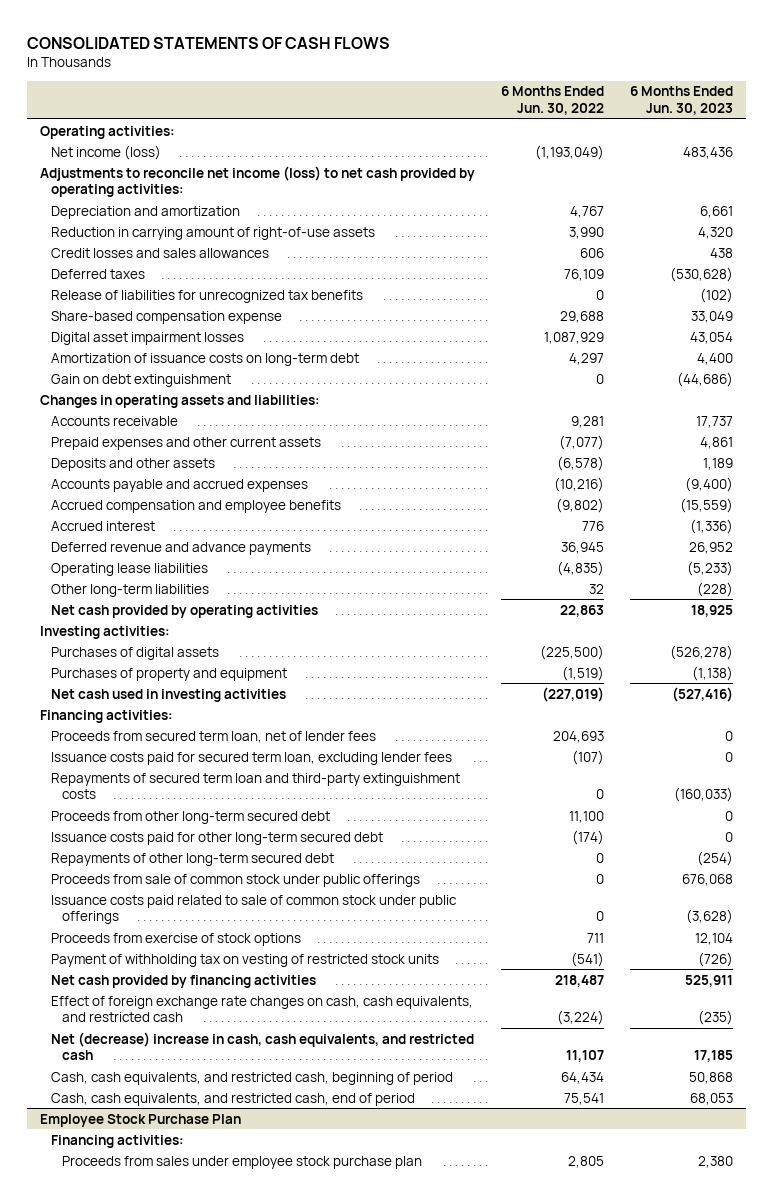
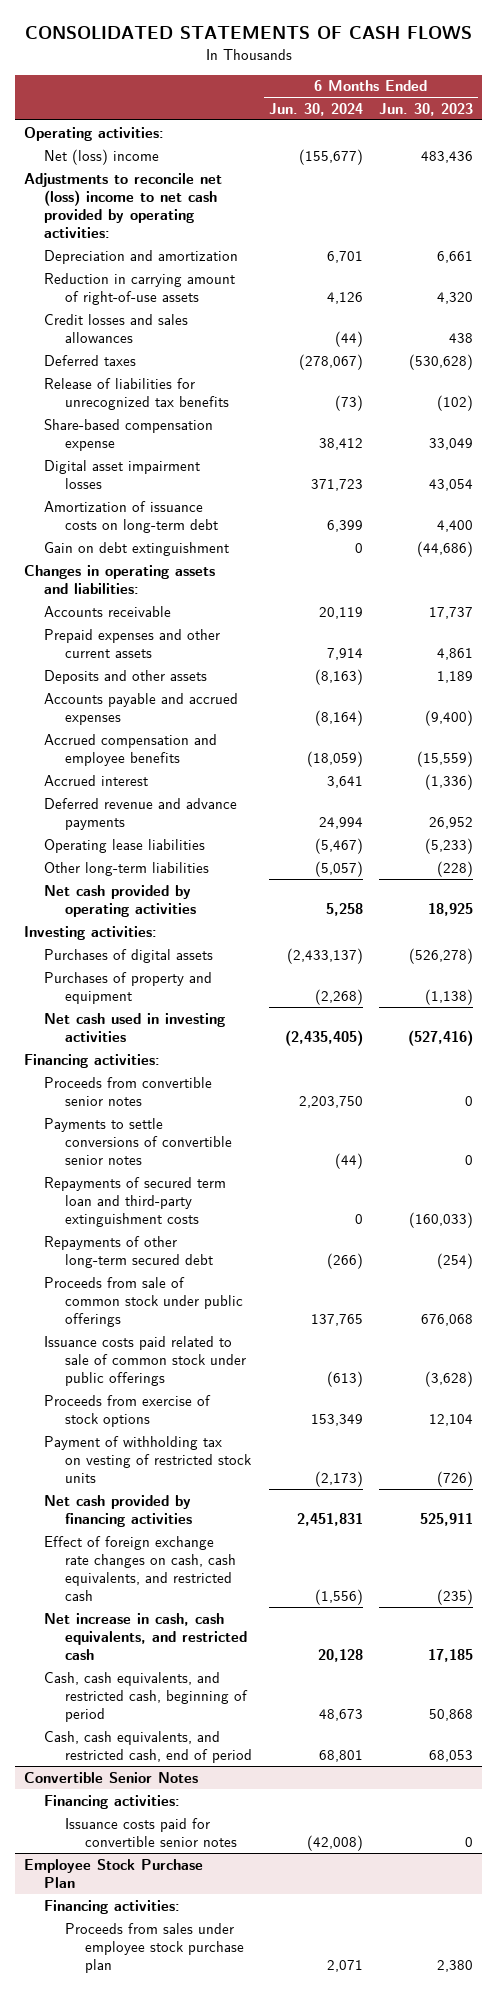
[500,86,604,116] 6 Months Ended Jun. 30, 2022 -> none
none -> [268,102,363,116] Jun. 30, 2024
[51,144,162,160] Net income (loss) -> [44,148,160,165] Net (loss) income
[40,165,476,198] Adjustments to reconcile net income (loss) to net cash provided by operating activities: -> [23,172,222,239] Adjustments to reconcile net (loss) income to net cash provided by operating activities:
[51,730,377,743] Proceeds from secured term loan, net of lender fees -> none
[51,751,453,765] Issuance costs paid for secured term loan, excluding lender fees -> none
none -> [44,1076,213,1106] Proceeds from convertible senior notes
none -> [44,1117,232,1165] Payments to settle conversions of convertible senior notes
[51,810,331,824] Proceeds from other long-term secured debt -> none
[51,831,384,845] Issuance costs paid for other long-term secured debt -> none
[51,1031,475,1061] Net (decrease) increase in cash, cash equivalents, and restricted cash -> [44,1612,247,1660] Net increase in cash, cash equivalents, and restricted cash
none -> [23,1771,198,1783] Convertible Senior Notes
none -> [44,1794,181,1809] Financing activities:
none -> [64,1817,238,1847] Issuance costs paid for convertible senior notes

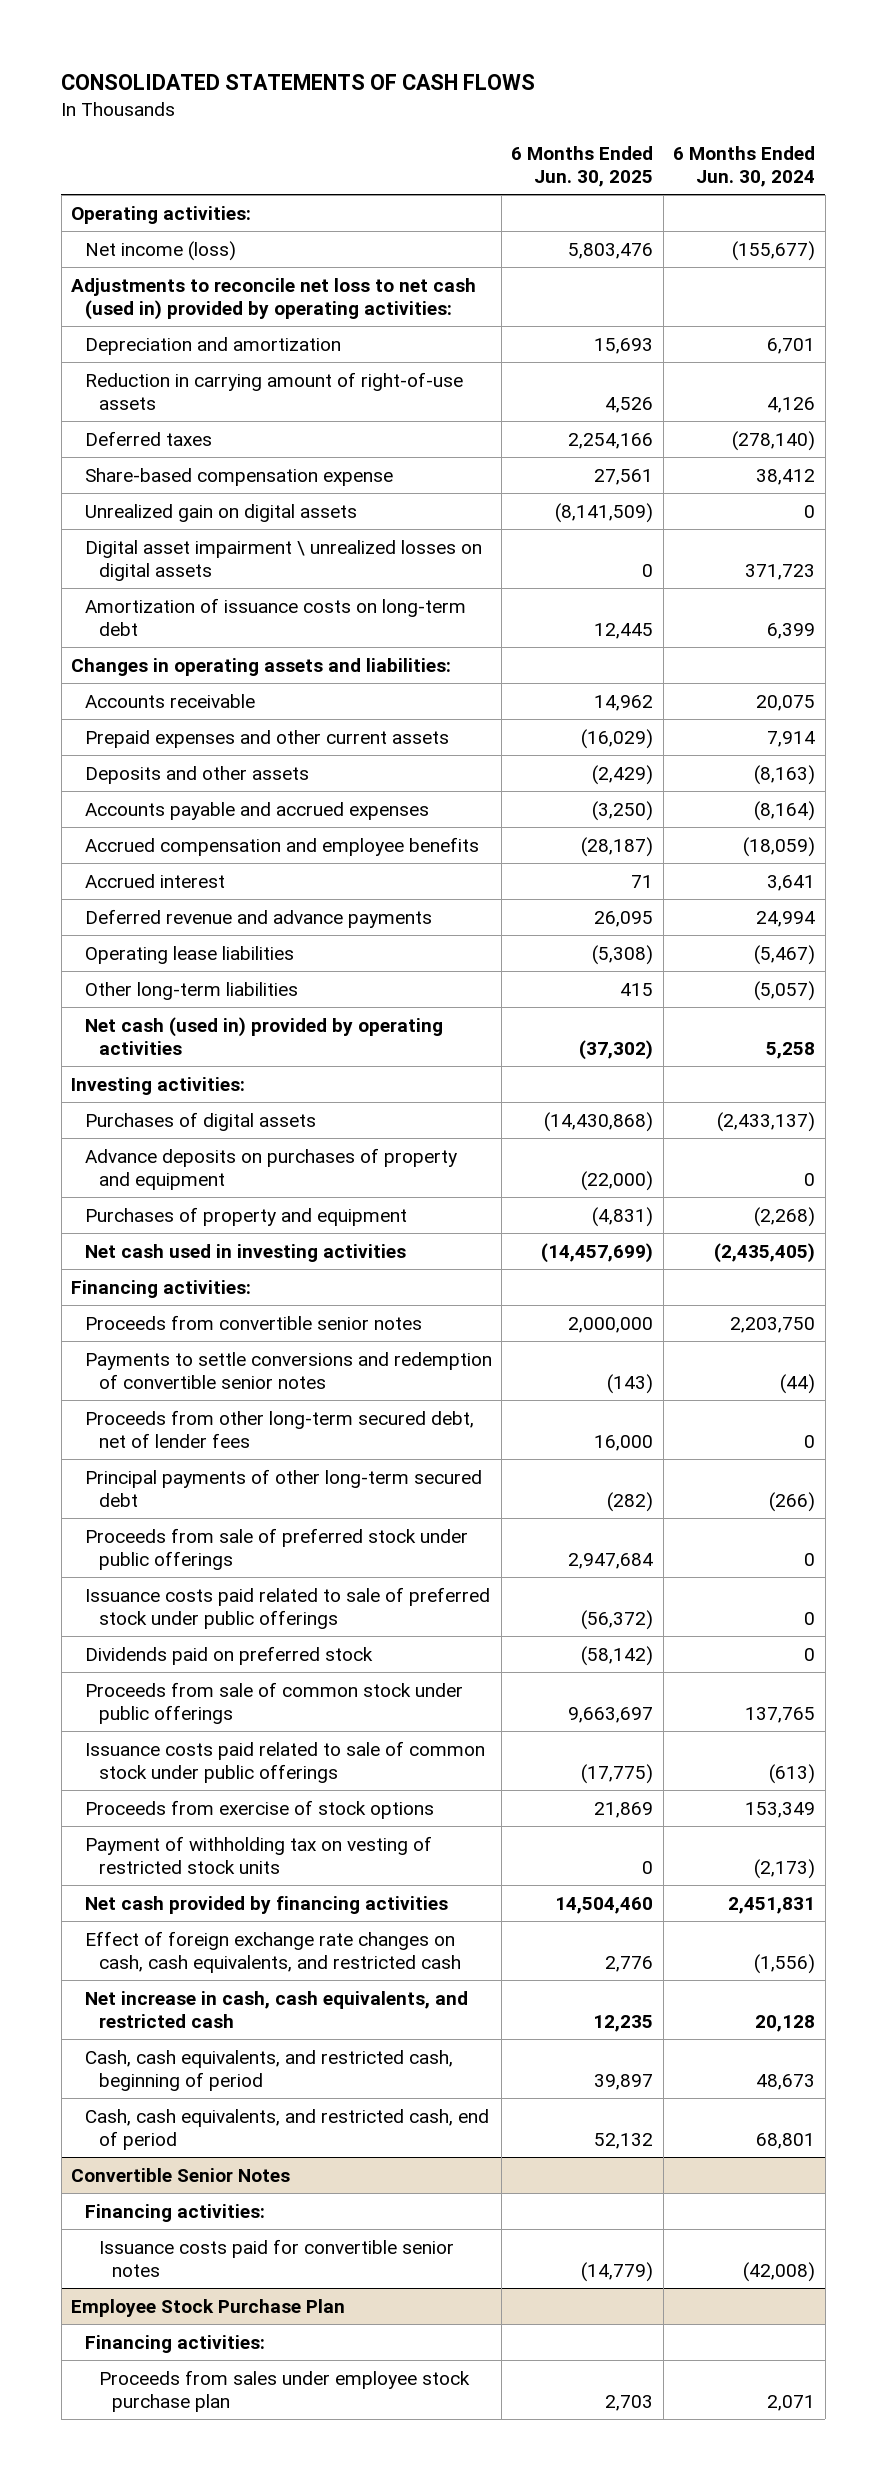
[379,102,474,116] Jun. 30, 2023 -> none
none -> [511,145,654,187] 6 Months Ended Jun. 30, 2025
[44,148,160,165] Net (loss) income -> [84,240,236,261] Net income (loss)
[23,172,222,239] Adjustments to reconcile net (loss) income to net cash provided by operating activities: -> [70,277,476,320] Adjustments to reconcile net loss to net cash (used in) provided by operating activities:
[44,313,189,343] Credit losses and sales allowances -> none
[44,377,229,410] Release of liabilities for unrecognized tax benefits -> none
[298,353,363,370] (278,067) -> [732,430,816,451] (278,140)
none -> [84,503,357,522] Unrealized gain on digital assets
[44,459,201,489] Digital asset impairment losses -> [84,539,482,581] Digital asset impairment \ unrealized losses on digital assets
[44,541,230,556] Gain on debt extinguishment -> none
[318,606,363,619] 20,119 -> [756,694,816,711] 20,075
[44,884,196,917] Net cash provided by operating activities -> [84,1016,443,1055] Net cash (used in) provided by operating activities
none -> [84,1147,457,1190] Advance deposits on purchases of property and equipment
[44,1176,227,1227] Repayments of secured term loan and third-party extinguishment costs -> none
[44,1117,232,1165] Payments to settle conversions of convertible senior notes -> [84,1351,492,1389] Payments to settle conversions and redemption of convertible senior notes
none -> [84,1409,474,1448] Proceeds from other long-term secured debt, net of lender fees
[44,1235,213,1268] Repayments of other long-term secured debt -> [84,1468,482,1507] Principal payments of other long-term secured debt
none -> [84,1527,468,1570] Proceeds from sale of preferred stock under public offerings
none -> [84,1586,490,1629] Issuance costs paid related to sale of preferred stock under public offerings
none -> [84,1645,373,1665] Dividends paid on preferred stock

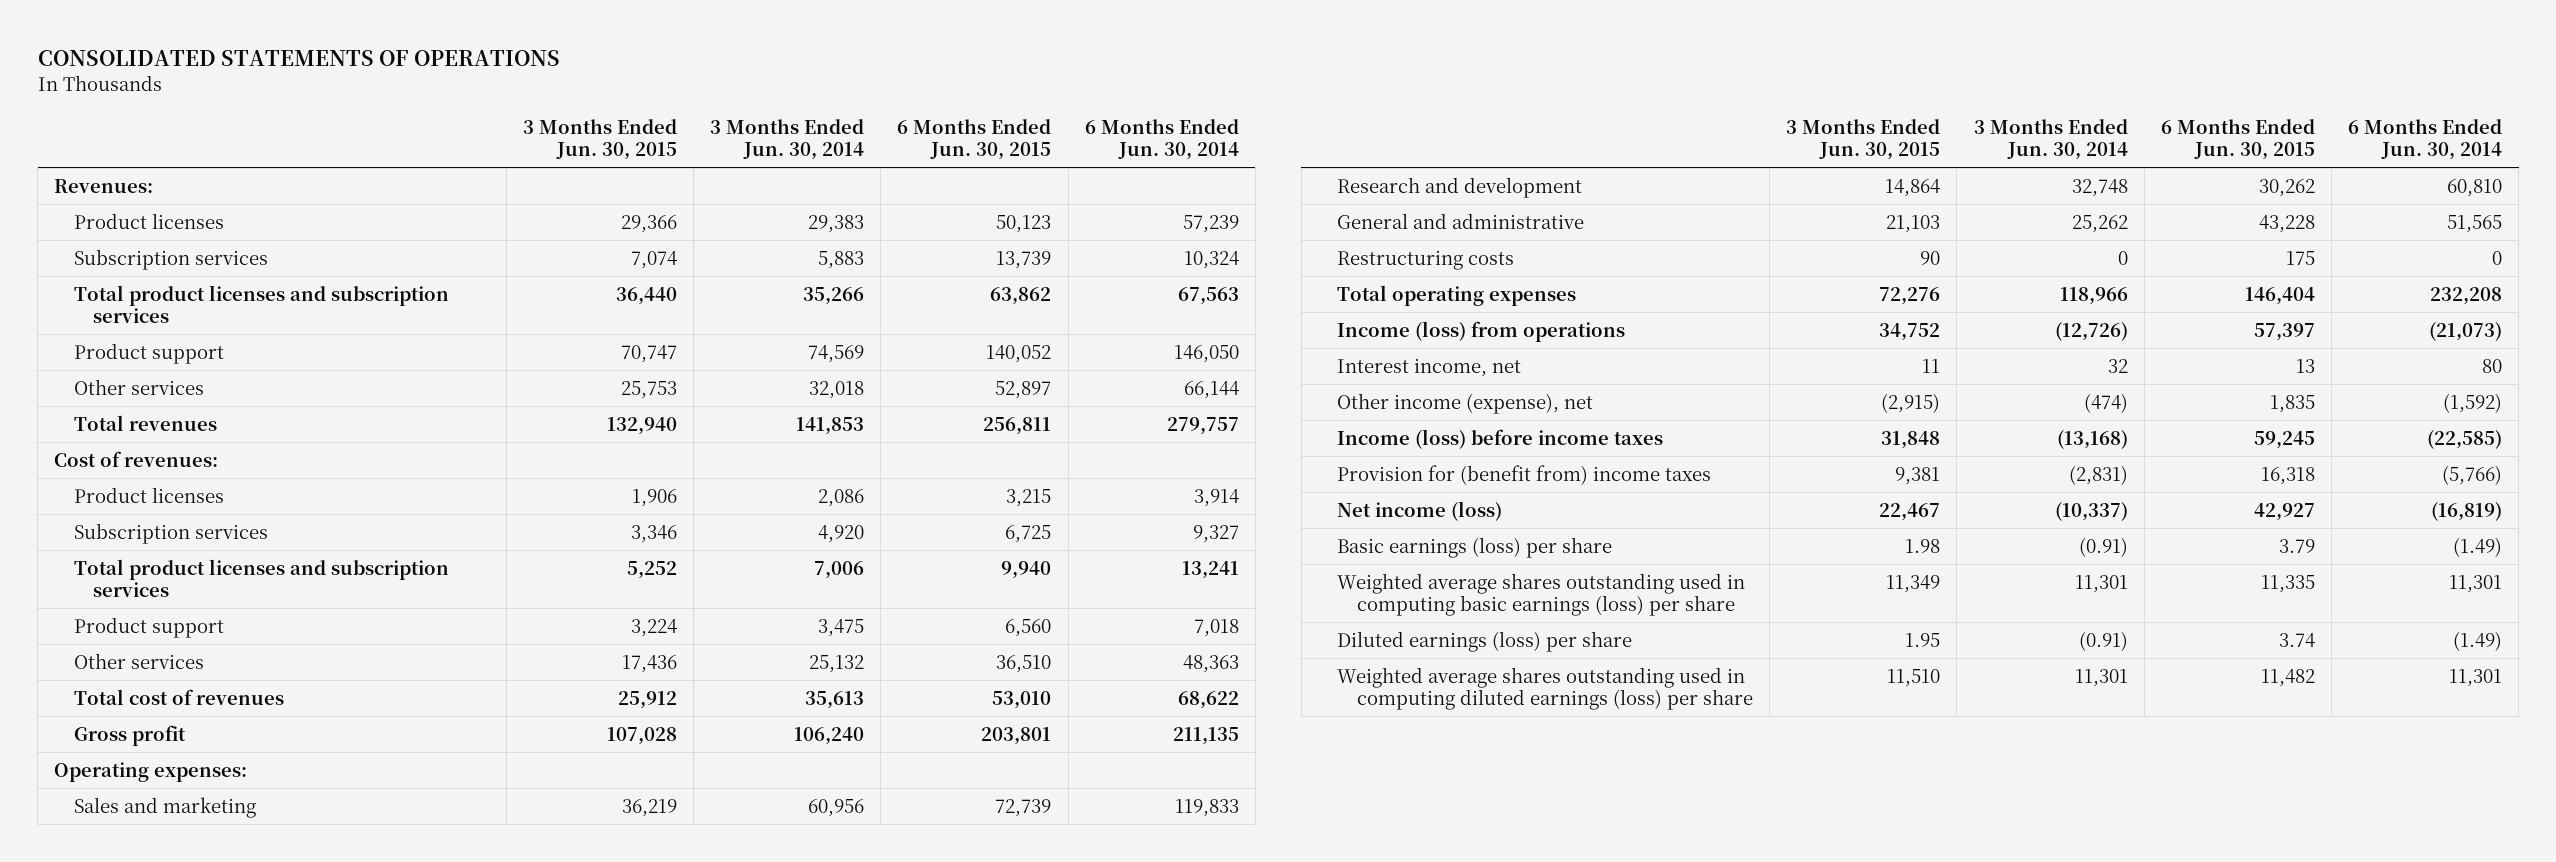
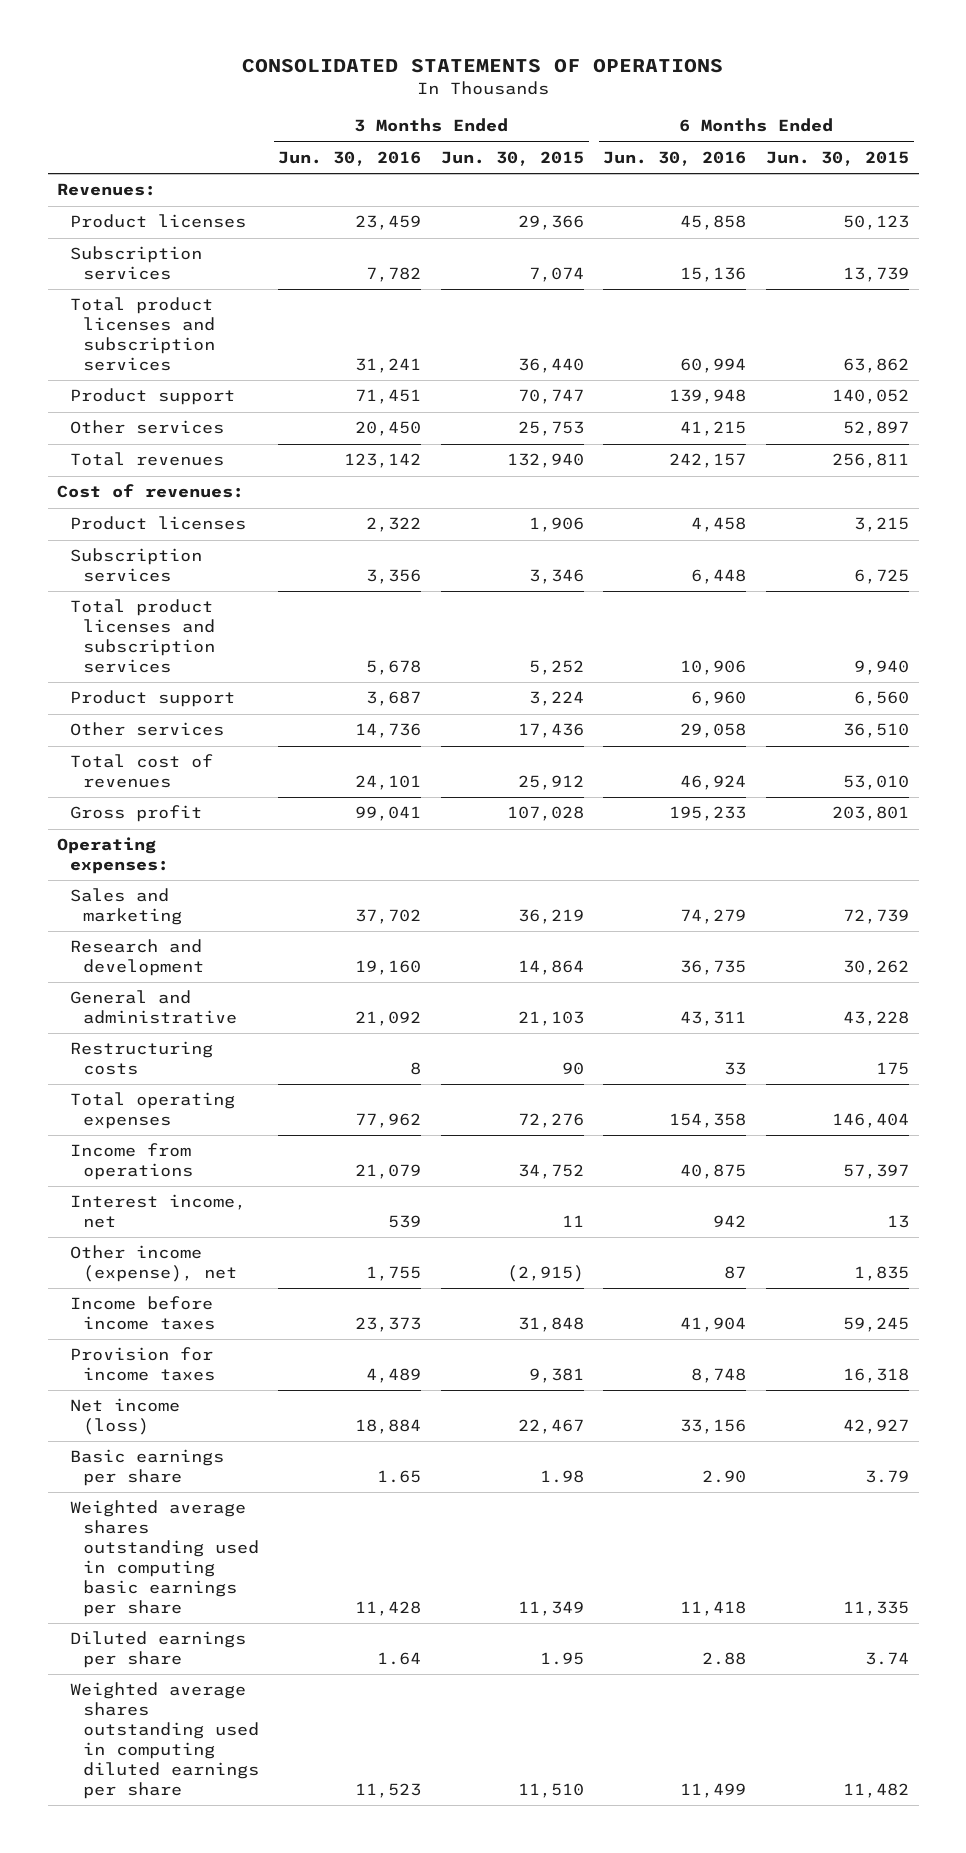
[710,118,865,161] 3 Months Ended Jun. 30, 2014 -> none
[1084,118,1239,161] 6 Months Ended Jun. 30, 2014 -> none
none -> [278,151,422,167] Jun. 30, 2016
none -> [603,151,747,167] Jun. 30, 2016
[1337,320,1626,342] Income (loss) from operations -> [70,1143,193,1181] Income from operations
[1337,428,1664,449] Income (loss) before income taxes -> [70,1296,215,1331] Income before income taxes
[1337,464,1712,485] Provision for (benefit from) income taxes -> [70,1347,215,1382] Provision for income taxes
[1337,536,1613,558] Basic earnings (loss) per share -> [70,1449,225,1487] Basic earnings per share
[1337,572,1746,616] Weighted average shares outstanding used in computing basic earnings (loss) per share -> [70,1500,259,1617] Weighted average shares outstanding used in computing basic earnings per share
[1337,630,1633,652] Diluted earnings (loss) per share -> [70,1631,247,1669] Diluted earnings per share
[1337,666,1753,710] Weighted average shares outstanding used in computing diluted earnings (loss) per share -> [70,1682,259,1799] Weighted average shares outstanding used in computing diluted earnings per share

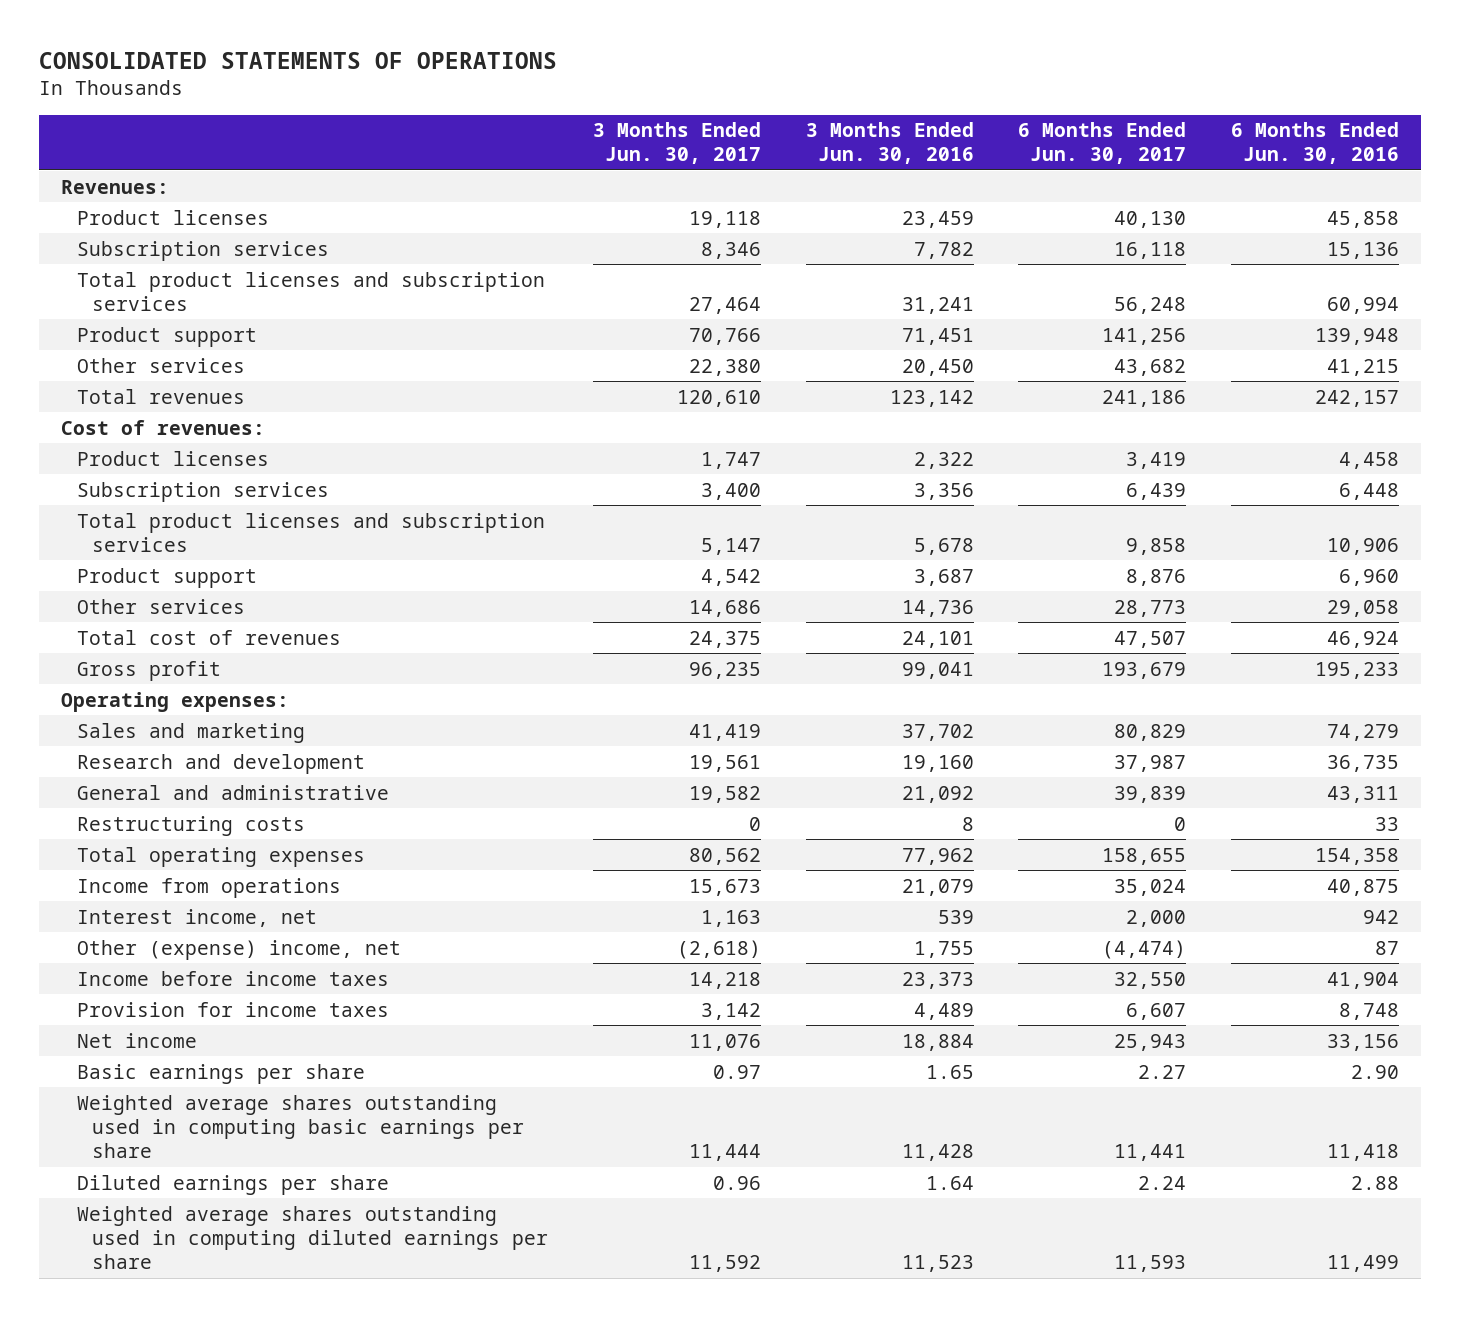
[440,151,584,167] Jun. 30, 2015 -> none
[765,151,909,167] Jun. 30, 2015 -> none
none -> [592,122,761,165] 3 Months Ended Jun. 30, 2017
none -> [1018,122,1187,165] 6 Months Ended Jun. 30, 2017
[70,1245,237,1283] Other income (expense), net -> [76,939,401,960] Other (expense) income, net
[70,1398,181,1436] Net income (loss) -> [76,1032,197,1048] Net income

